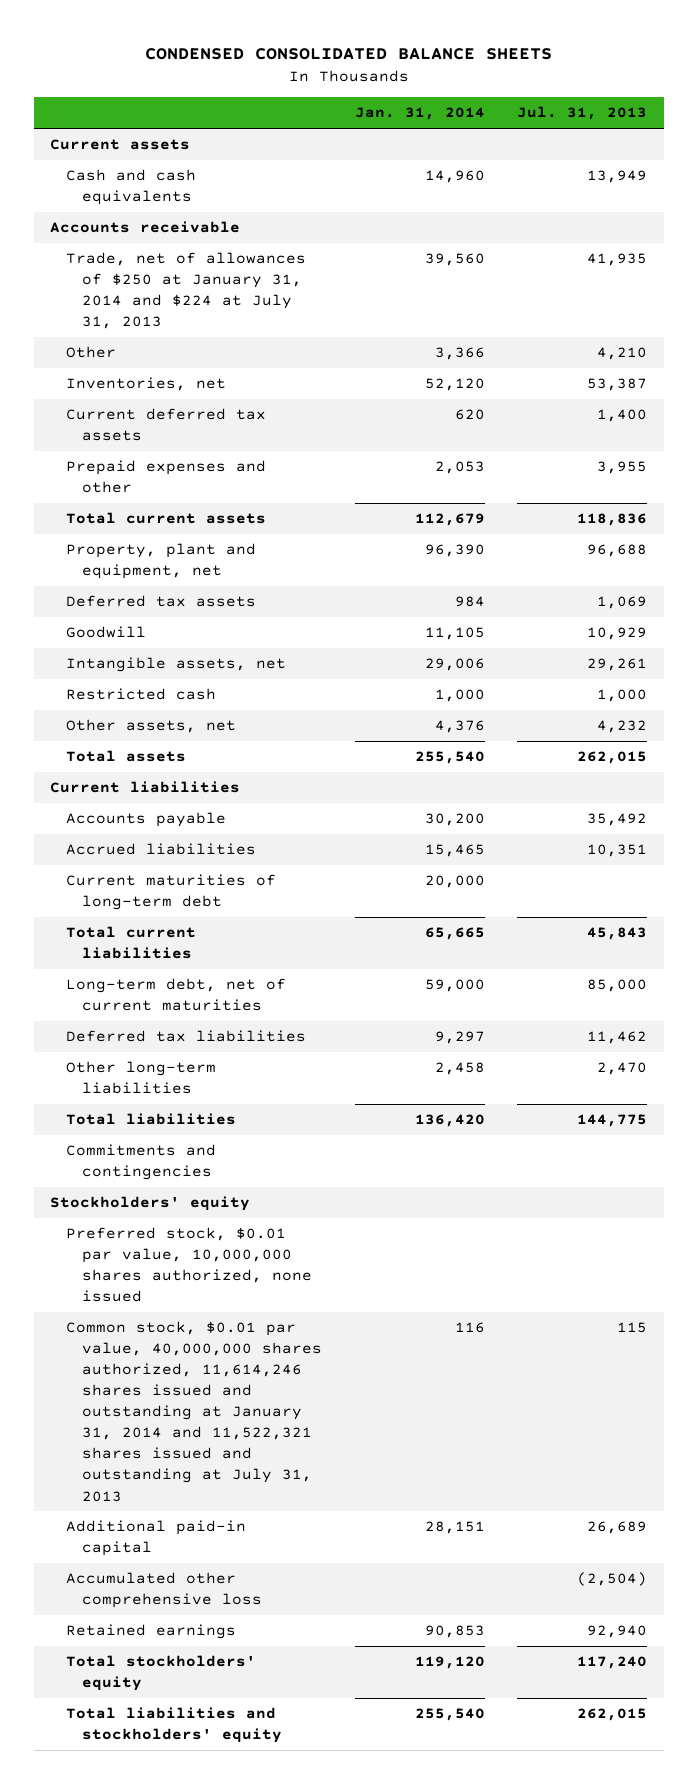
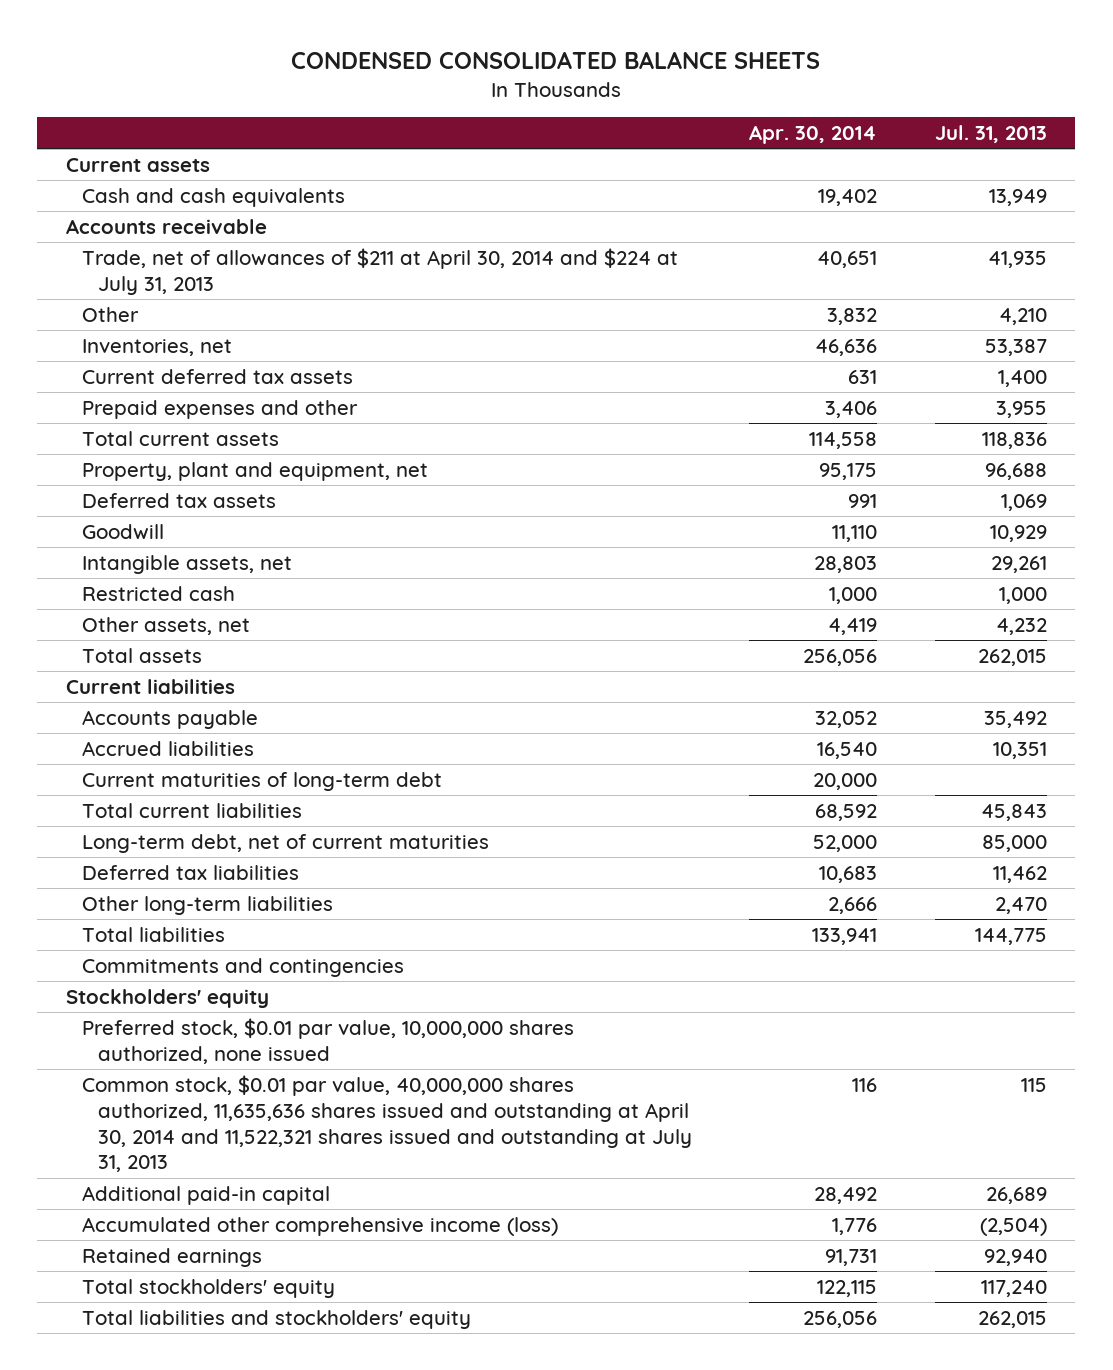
[354,107,485,121] Jan. 31, 2014 -> none
none -> [749,125,878,145] Apr. 30, 2014
[65,252,306,330] Trade, net of allowances of $250 at January 31, 2014 and $224 at July 31, 2013 -> [81,247,678,295] Trade, net of allowances of $211 at April 30, 2014 and $224 at July 31, 2013
[65,1321,322,1502] Common stock, $0.01 par value, 40,000,000 shares authorized, 11,614,246 shares issued and outstanding at January 31, 2014 and 11,522,321 shares issued and outstanding at July 31, 2013 -> [81,1074,693,1173] Common stock, $0.01 par value, 40,000,000 shares authorized, 11,635,636 shares issued and outstanding at April 30, 2014 and 11,522,321 shares issued and outstanding at July 31, 2013
[65,1572,262,1609] Accumulated other comprehensive loss -> [81,1216,558,1236] Accumulated other comprehensive income (loss)

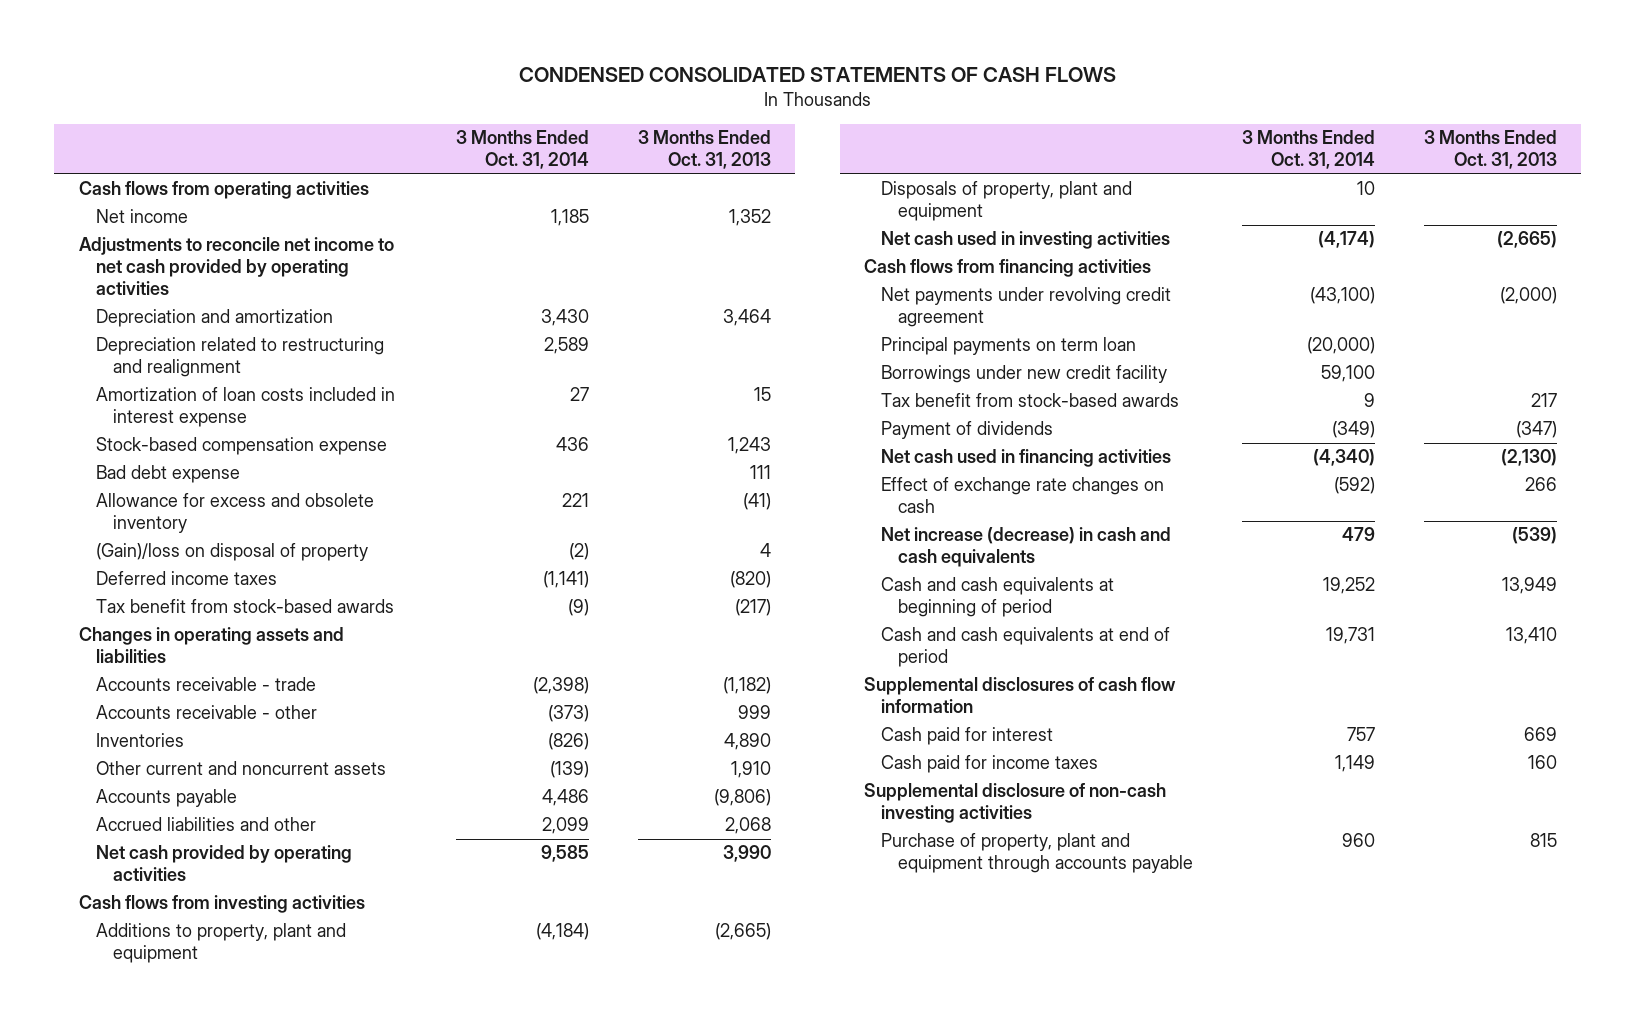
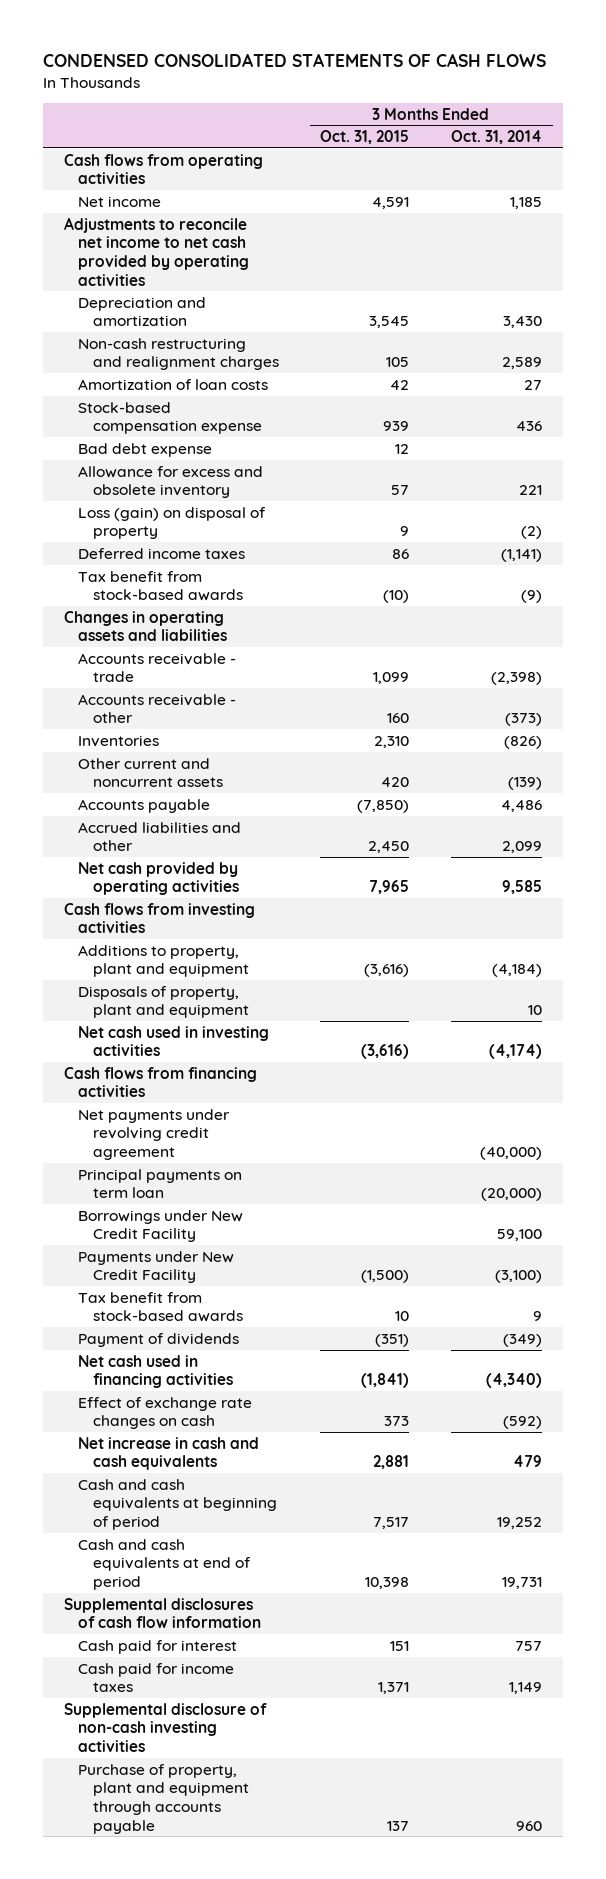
[638,130,772,170] 3 Months Ended Oct. 31, 2013 -> none
none -> [320,130,410,145] Oct. 31, 2015
[95,337,384,378] Depreciation related to restructuring and realignment -> [78,337,279,371] Non-cash restructuring and realignment charges
[95,387,395,428] Amortization of loan costs included in interest expense -> [78,378,269,390] Amortization of loan costs
[95,543,368,562] (Gain)/loss on disposal of property -> [78,506,267,540] Loss (gain) on disposal of property
[1310,287,1376,305] (43,100) -> [480,1147,543,1161] (40,000)
[881,365,1168,384] Borrowings under new credit facility -> [78,1209,244,1243] Borrowings under New Credit Facility
none -> [78,1250,235,1284] Payments under New Credit Facility
[881,527,1172,568] Net increase (decrease) in cash and cash equivalents -> [78,1436,260,1471] Net increase in cash and cash equivalents

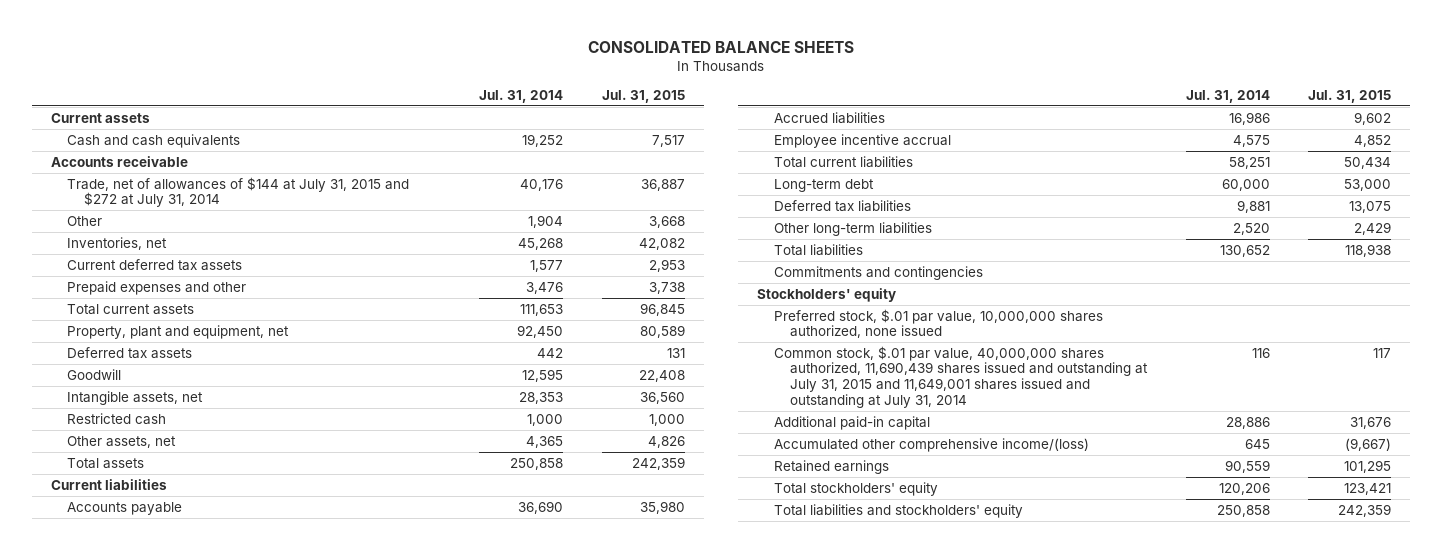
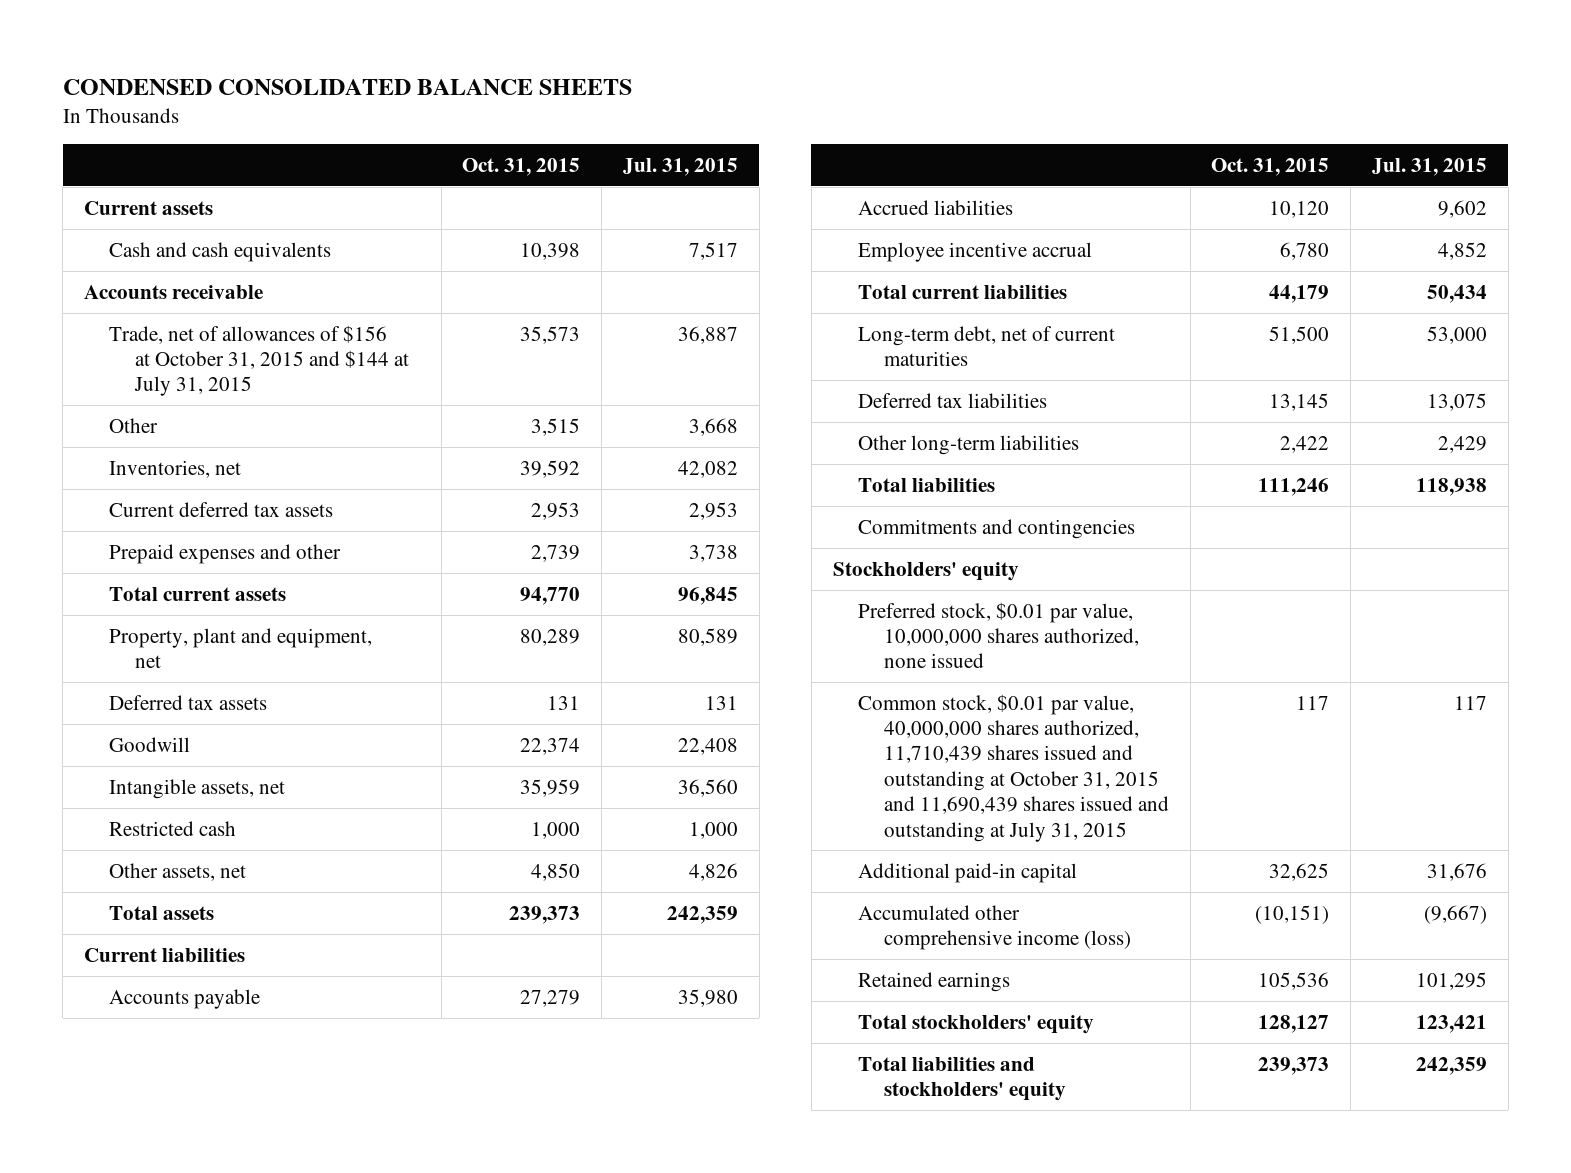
[587,40,854,53] CONSOLIDATED BALANCE SHEETS -> [62,79,632,96] CONDENSED CONSOLIDATED BALANCE SHEETS
[479,90,564,104] Jul. 31, 2014 -> none
none -> [462,157,581,176] Oct. 31, 2015
[67,176,410,208] Trade, net of allowances of $144 at July 31, 2015 and $272 at July 31, 2014 -> [109,324,409,397] Trade, net of allowances of $156 at October 31, 2015 and $144 at July 31, 2015
[773,178,874,192] Long-term debt -> [858,325,1116,367] Long-term debt, net of current maturities
[773,308,1103,339] Preferred stock, $.01 par value, 10,000,000 shares authorized, none issued -> [858,601,1139,669] Preferred stock, $0.01 par value, 10,000,000 shares authorized, none issued
[773,345,1149,408] Common stock, $.01 par value, 40,000,000 shares authorized, 11,690,439 shares issued and outstanding at July 31, 2015 and 11,649,001 shares issued and outstanding at July 31, 2014 -> [858,693,1169,842] Common stock, $0.01 par value, 40,000,000 shares authorized, 11,710,439 shares issued and outstanding at October 31, 2015 and 11,690,439 shares issued and outstanding at July 31, 2015
[773,437,1089,452] Accumulated other comprehensive income/(loss) -> [858,904,1131,951] Accumulated other comprehensive income (loss)

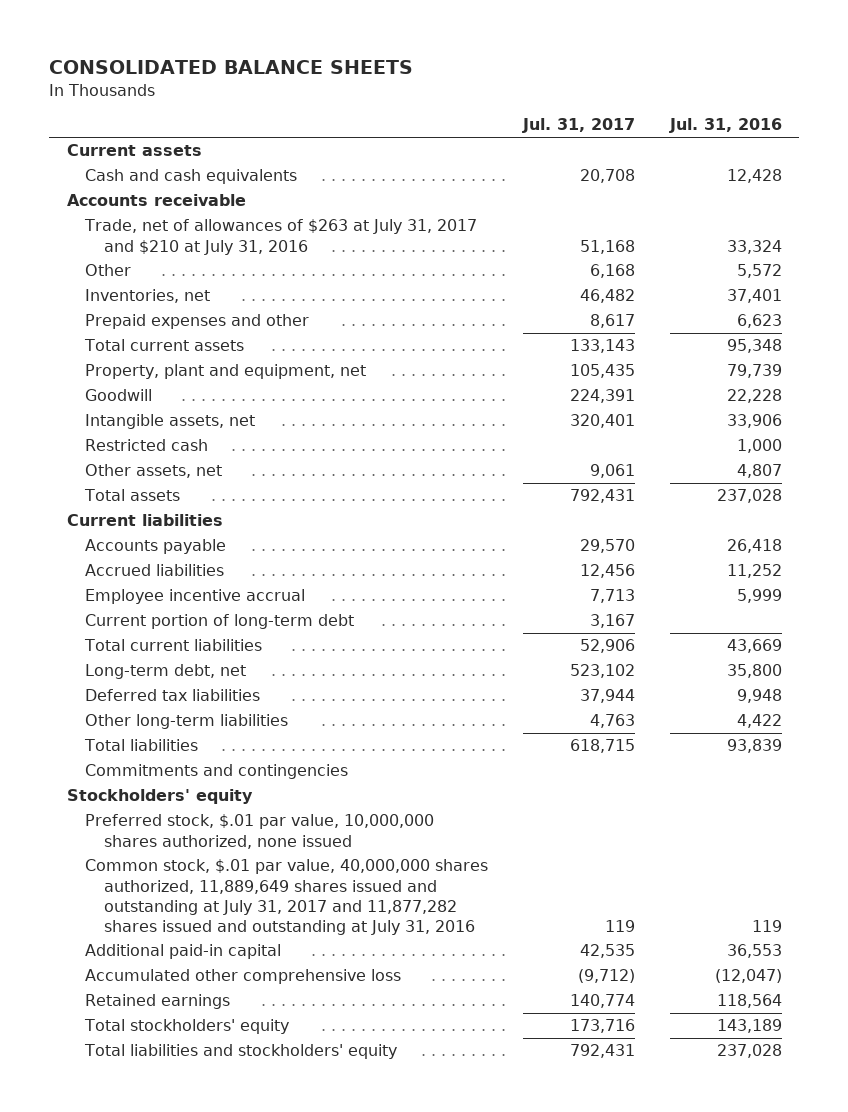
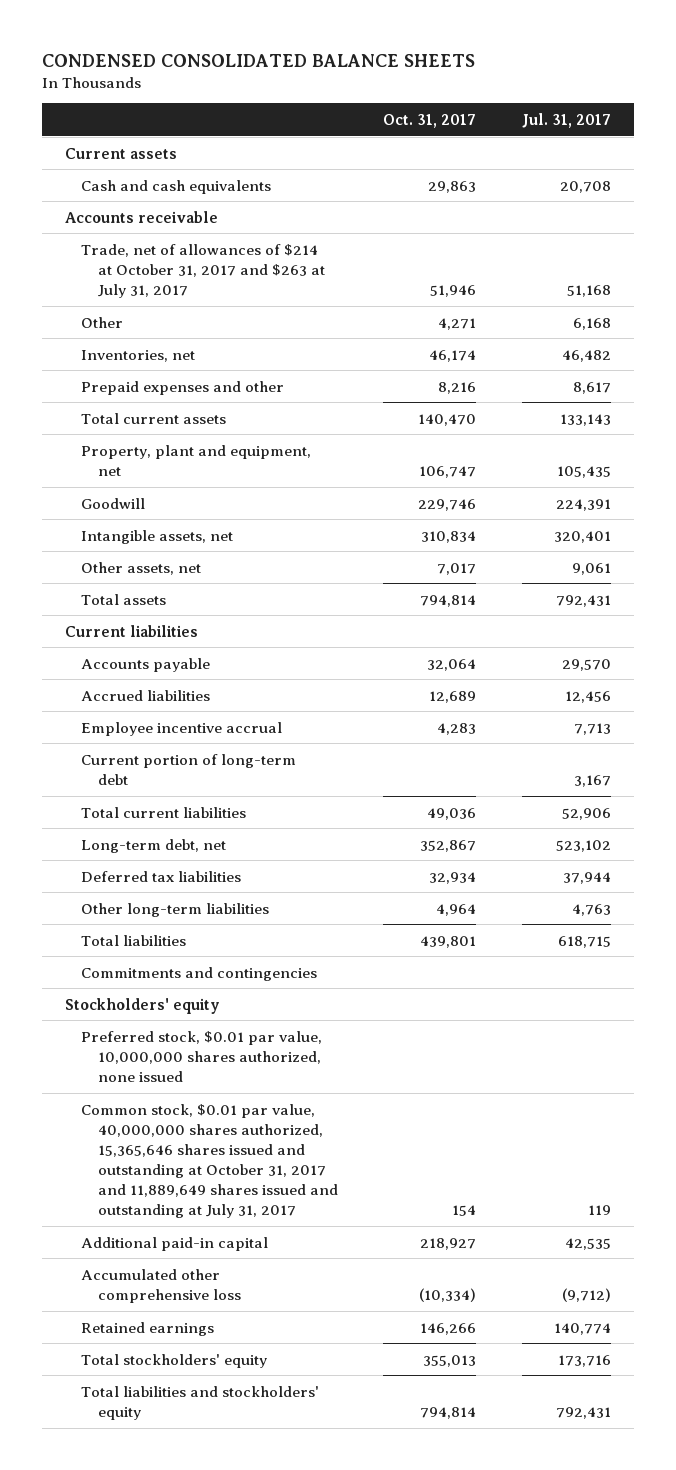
[49,60,414,75] CONSOLIDATED BALANCE SHEETS -> [42,53,476,67] CONDENSED CONSOLIDATED BALANCE SHEETS
[668,118,782,134] Jul. 31, 2016 -> none
none -> [383,113,477,128] Oct. 31, 2017
[84,219,478,255] Trade, net of allowances of $263 at July 31, 2017 and $210 at July 31, 2016 -> [81,243,325,298] Trade, net of allowances of $214 at October 31, 2017 and $263 at July 31, 2017
[85,439,209,452] Restricted cash -> none
[85,814,435,849] Preferred stock, $.01 par value, 10,000,000 shares authorized, none issued -> [81,1030,323,1082] Preferred stock, $0.01 par value, 10,000,000 shares authorized, none issued
[85,859,489,935] Common stock, $.01 par value, 40,000,000 shares authorized, 11,889,649 shares issued and outstanding at July 31, 2017 and 11,877,282 shares issued and outstanding at July 31, 2016 -> [81,1103,338,1219] Common stock, $0.01 par value, 40,000,000 shares authorized, 15,365,646 shares issued and outstanding at October 31, 2017 and 11,889,649 shares issued and outstanding at July 31, 2017

